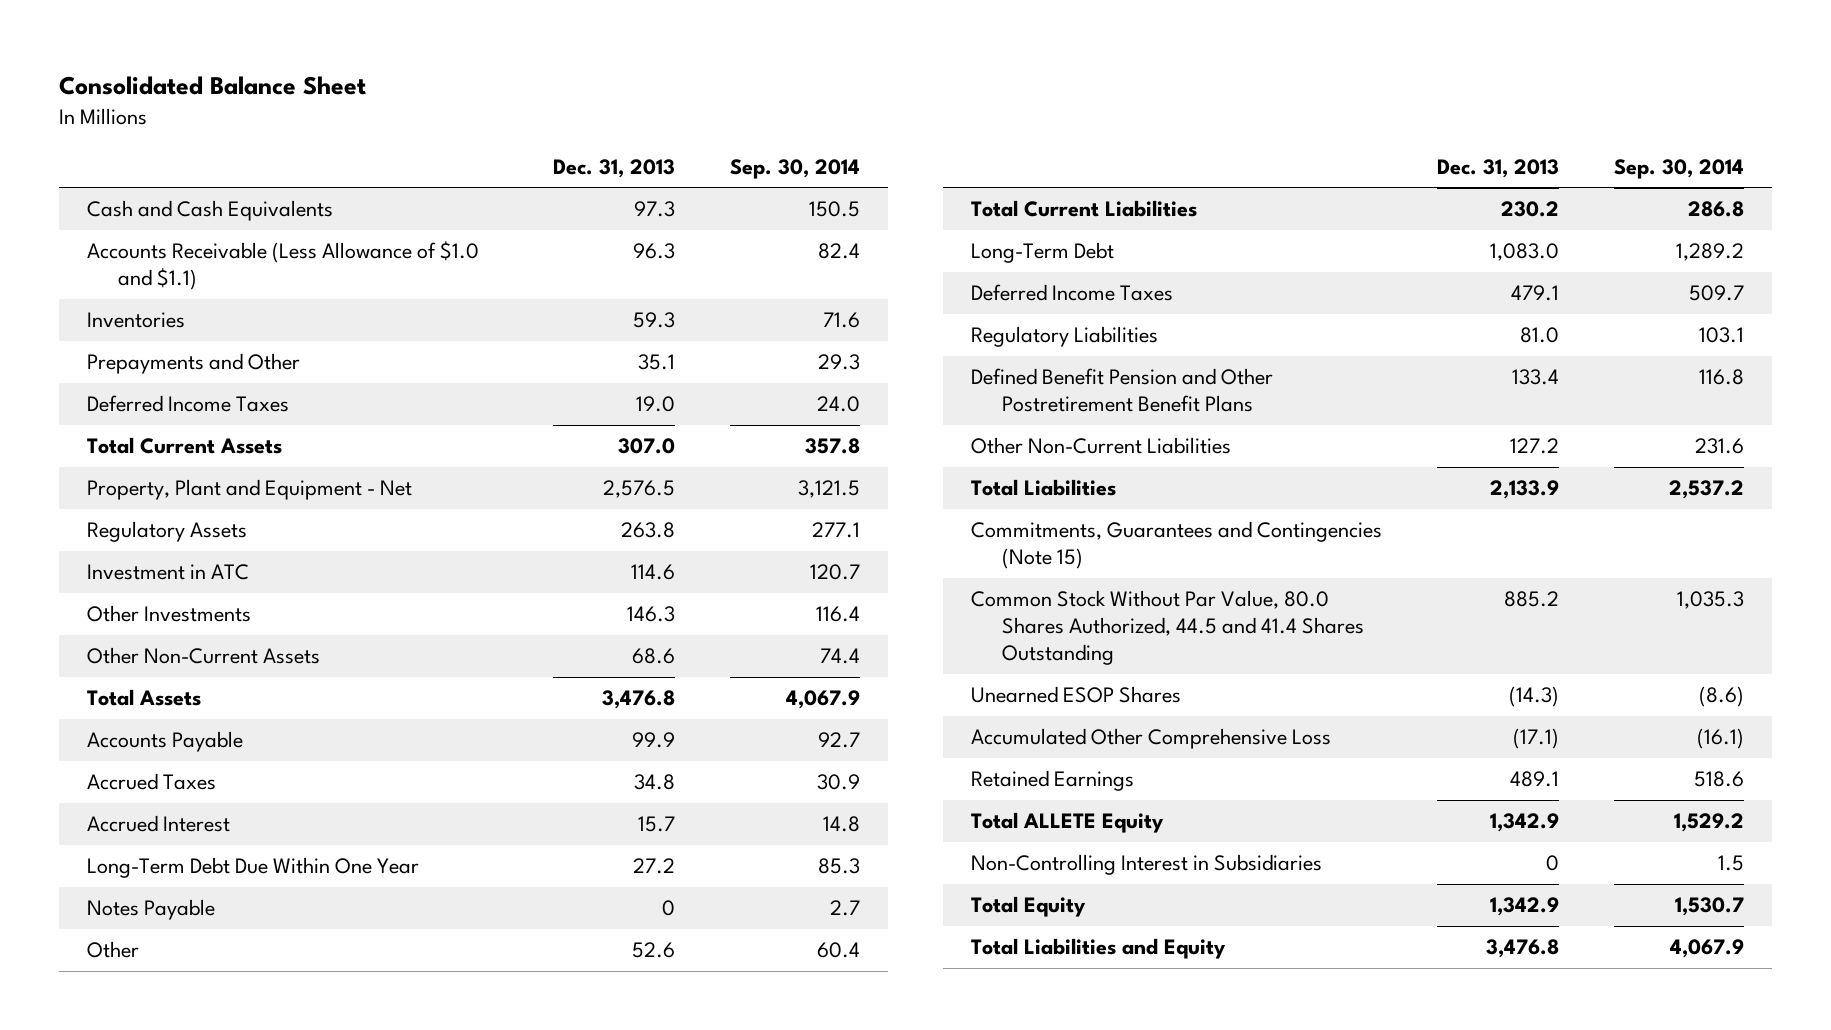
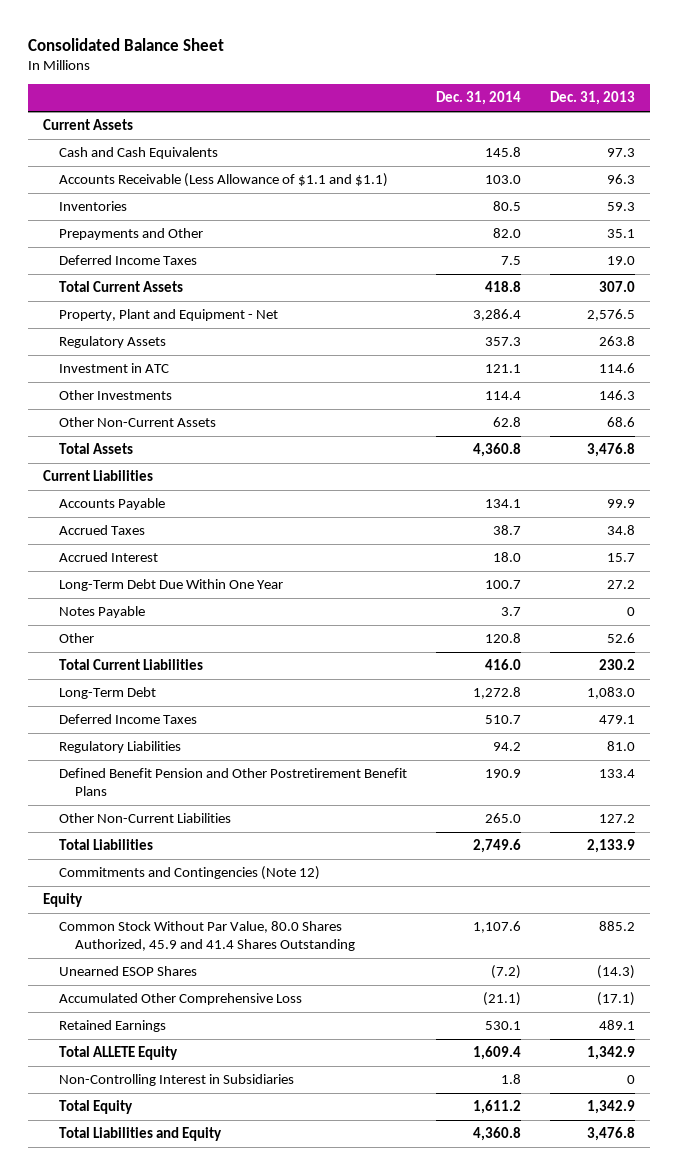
[730,158,861,179] Sep. 30, 2014 -> none
none -> [436,91,522,106] Dec. 31, 2014
none -> [42,119,133,131] Current Assets
[86,241,479,291] Accounts Receivable (Less Allowance of $1.0 and $1.1) -> [59,173,389,188] Accounts Receivable (Less Allowance of $1.1 and $1.1)
none -> [42,470,153,482] Current Liabilities
[970,521,1382,570] Commitments, Guarantees and Contingencies (Note 15) -> [59,866,321,881] Commitments and Contingencies (Note 12)
none -> [42,893,83,908] Equity
[970,590,1364,666] Common Stock Without Par Value, 80.0 Shares Authorized, 44.5 and 41.4 Shares Outstanding -> [59,921,356,952] Common Stock Without Par Value, 80.0 Shares Authorized, 45.9 and 41.4 Shares Outstanding

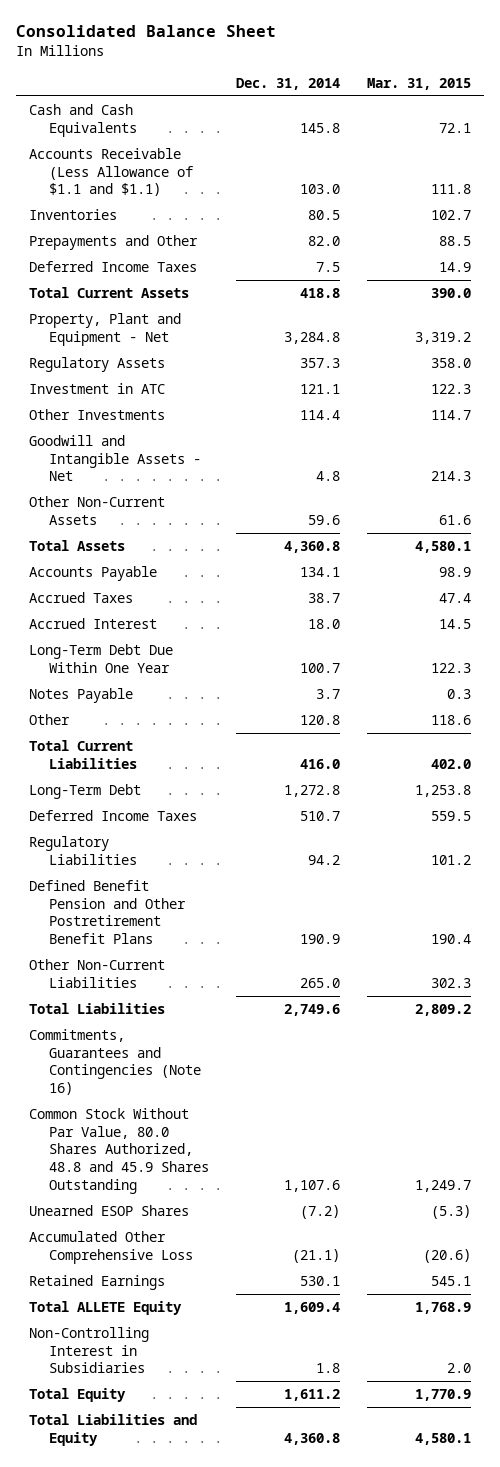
[550,91,636,106] Dec. 31, 2013 -> none
none -> [366,77,471,90] Mar. 31, 2015
[42,119,133,131] Current Assets -> none
[473,309,522,322] 3,286.4 -> [283,331,340,344] 3,284.8
none -> [29,434,201,482] Goodwill and Intangible Assets - Net
[493,417,522,428] 62.8 -> [307,514,340,525] 59.6
[42,470,153,482] Current Liabilities -> none
[42,893,83,908] Equity -> none
[59,866,321,881] Commitments and Contingencies (Note 12) -> [29,1028,201,1095] Commitments, Guarantees and Contingencies (Note 16)
[59,921,356,952] Common Stock Without Par Value, 80.0 Shares Authorized, 45.9 and 41.4 Shares Outstanding -> [29,1107,209,1194] Common Stock Without Par Value, 80.0 Shares Authorized, 48.8 and 45.9 Shares Outstanding

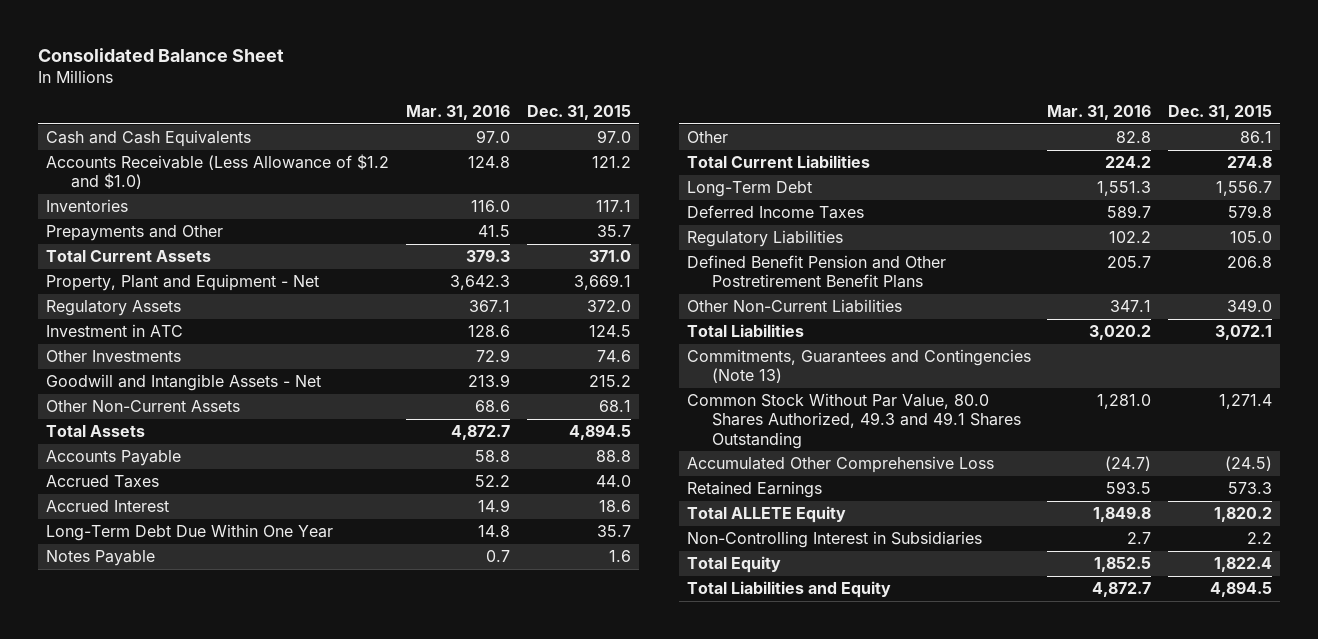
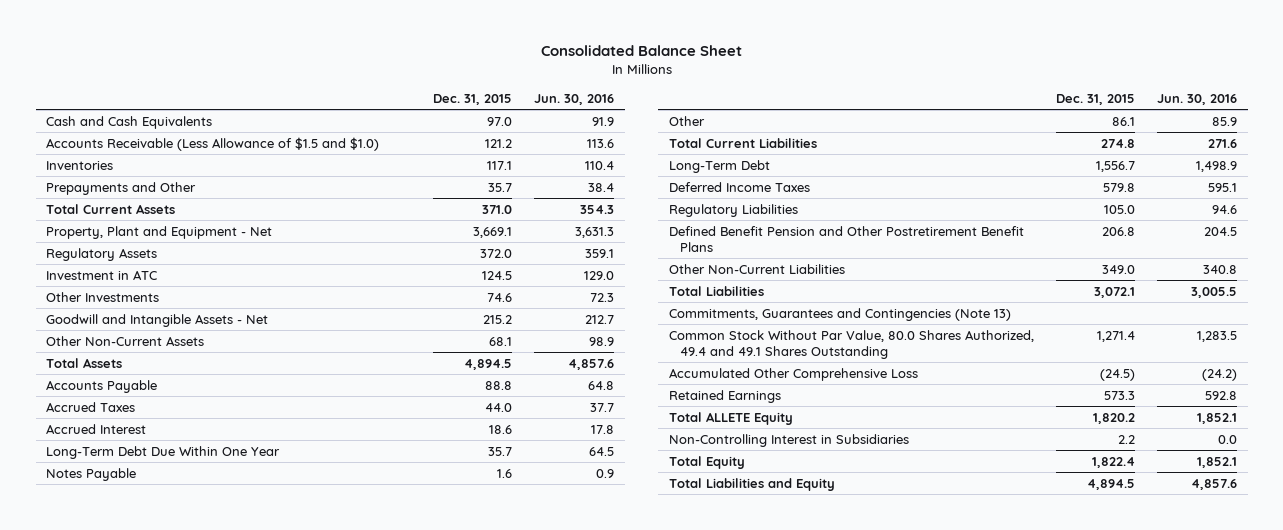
[406,105,511,121] Mar. 31, 2016 -> none
none -> [534,93,615,105] Jun. 30, 2016
[45,154,389,190] Accounts Receivable (Less Allowance of $1.2 and $1.0) -> [46,136,380,151] Accounts Receivable (Less Allowance of $1.5 and $1.0)
[686,393,1021,449] Common Stock Without Par Value, 80.0 Shares Authorized, 49.3 and 49.1 Shares Outstanding -> [668,329,1034,360] Common Stock Without Par Value, 80.0 Shares Authorized, 49.4 and 49.1 Shares Outstanding

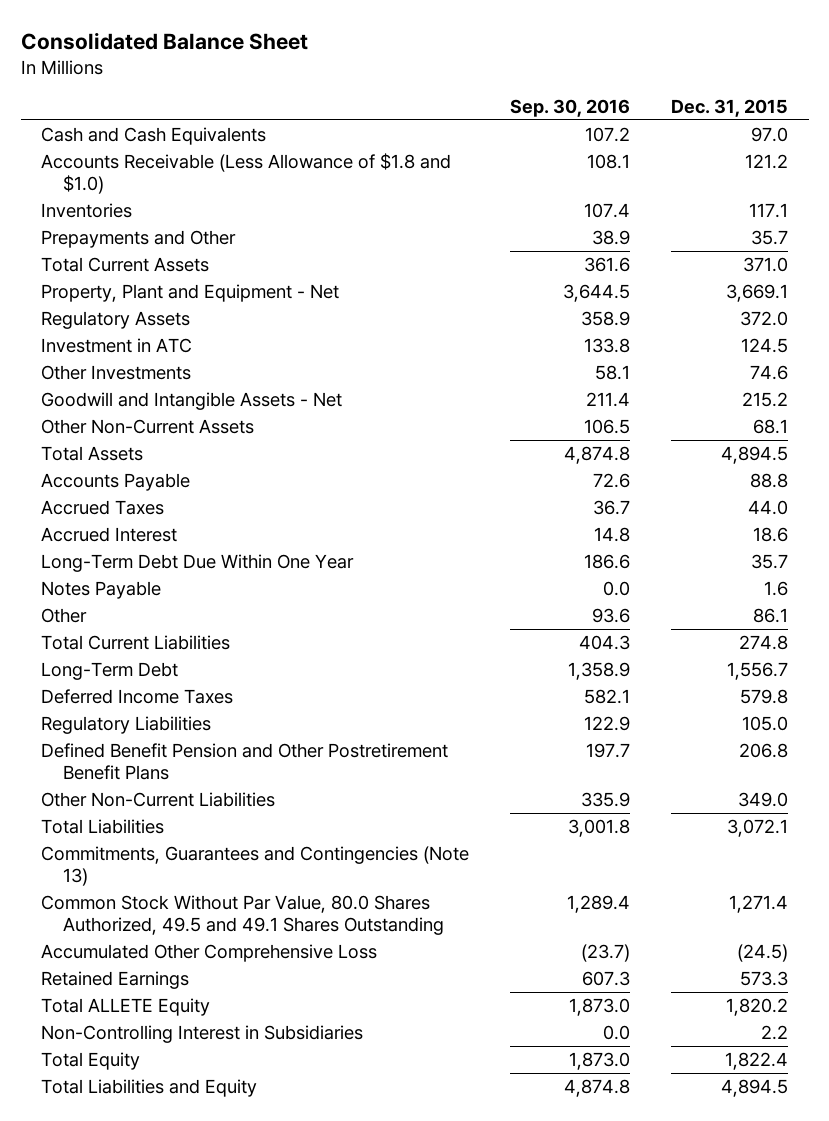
[534,93,615,105] Jun. 30, 2016 -> none
none -> [510,99,631,118] Sep. 30, 2016
[46,136,380,151] Accounts Receivable (Less Allowance of $1.5 and $1.0) -> [41,153,452,195] Accounts Receivable (Less Allowance of $1.8 and $1.0)
[668,329,1034,360] Common Stock Without Par Value, 80.0 Shares Authorized, 49.4 and 49.1 Shares Outstanding -> [41,895,444,936] Common Stock Without Par Value, 80.0 Shares Authorized, 49.5 and 49.1 Shares Outstanding

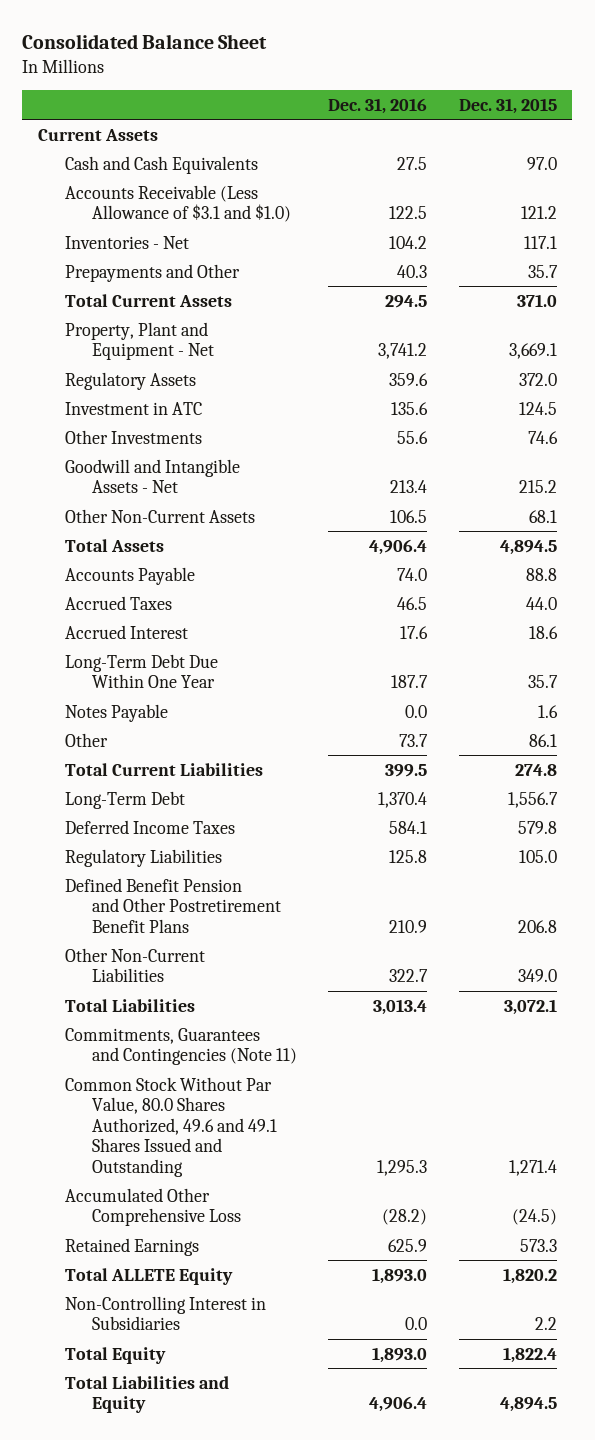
[510,99,631,118] Sep. 30, 2016 -> none
none -> [328,97,428,114] Dec. 31, 2016
none -> [38,128,159,141] Current Assets
[41,153,452,195] Accounts Receivable (Less Allowance of $1.8 and $1.0) -> [64,184,291,223] Accounts Receivable (Less Allowance of $3.1 and $1.0)
[41,203,133,219] Inventories -> [64,235,189,249] Inventories - Net
[41,846,470,887] Commitments, Guarantees and Contingencies (Note 13) -> [64,1027,297,1066] Commitments, Guarantees and Contingencies (Note 11)
[41,895,444,936] Common Stock Without Par Value, 80.0 Shares Authorized, 49.5 and 49.1 Shares Outstanding -> [64,1076,277,1177] Common Stock Without Par Value, 80.0 Shares Authorized, 49.6 and 49.1 Shares Issued and Outstanding

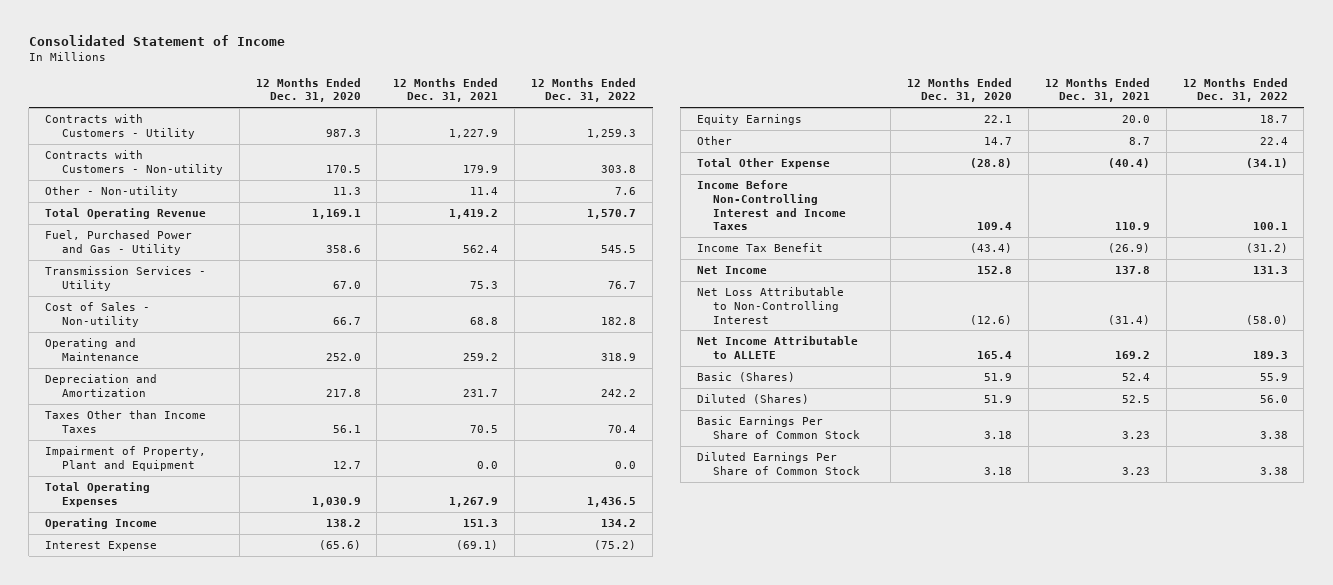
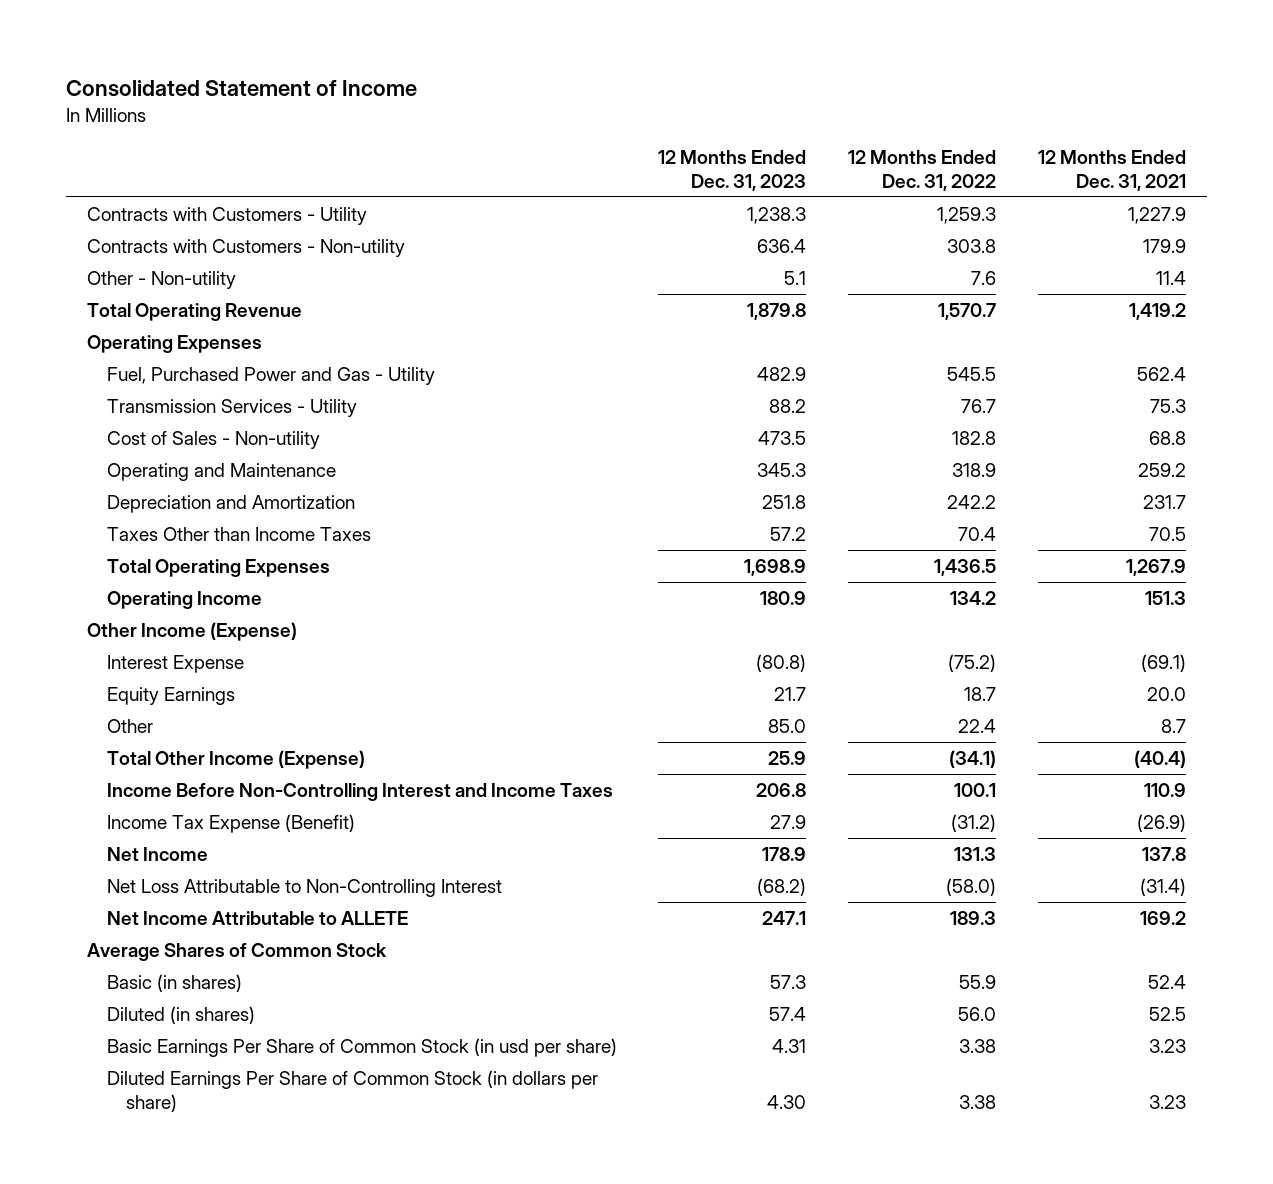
[255,77,361,103] 12 Months Ended Dec. 31, 2020 -> none
none -> [658,150,807,192] 12 Months Ended Dec. 31, 2023
none -> [87,334,263,353] Operating Expenses
[45,445,207,471] Impairment of Property, Plant and Equipment -> none
none -> [87,621,298,641] Other Income (Expense)
[696,157,830,169] Total Other Expense -> [106,749,365,769] Total Other Income (Expense)
[696,242,823,252] Income Tax Benefit -> [106,813,355,833] Income Tax Expense (Benefit)
none -> [87,942,388,961] Average Shares of Common Stock
[696,371,795,382] Basic (Shares) -> [106,973,242,992] Basic (in shares)
[696,393,809,404] Diluted (Shares) -> [106,1005,255,1024] Diluted (in shares)
[696,415,860,439] Basic Earnings Per Share of Common Stock -> [106,1037,617,1057] Basic Earnings Per Share of Common Stock (in usd per share)
[696,451,860,475] Diluted Earnings Per Share of Common Stock -> [106,1069,598,1112] Diluted Earnings Per Share of Common Stock (in dollars per share)

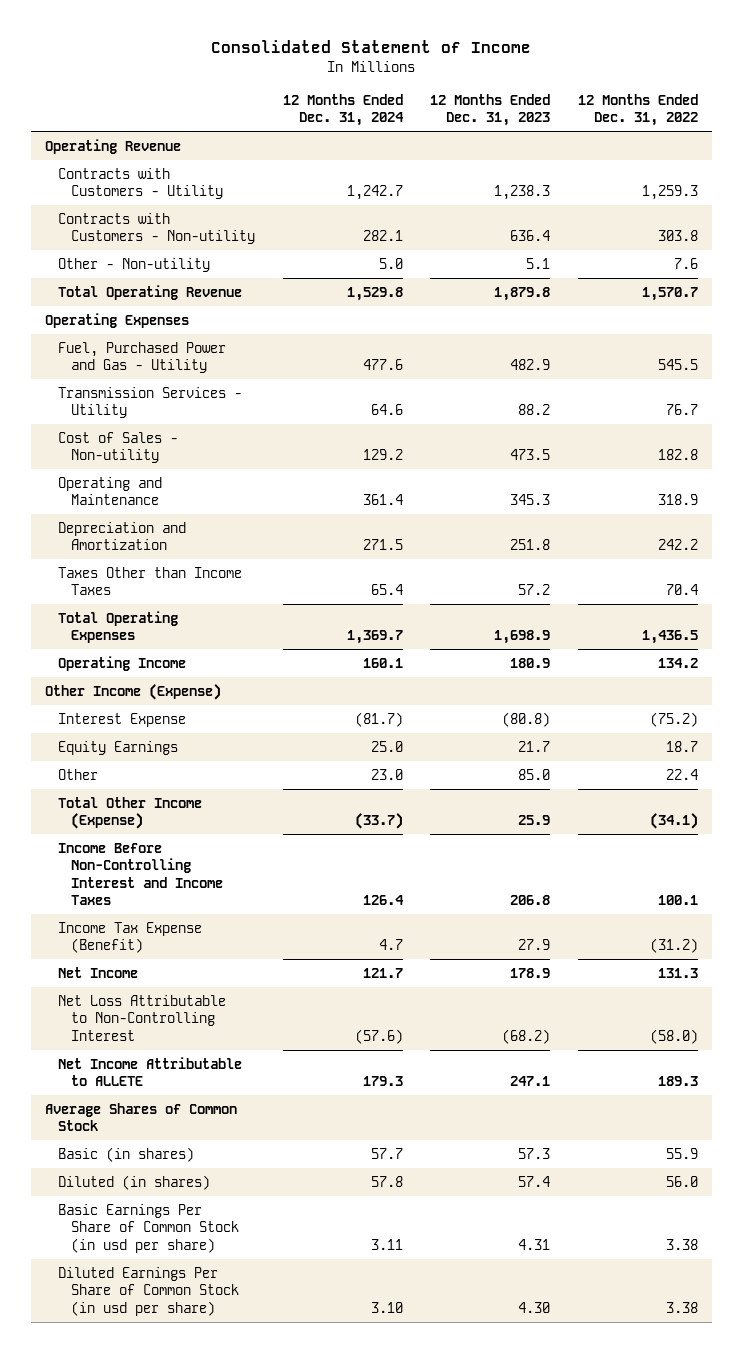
[1037,150,1186,192] 12 Months Ended Dec. 31, 2021 -> none
none -> [282,93,404,127] 12 Months Ended Dec. 31, 2024
none -> [44,138,181,154] Operating Revenue
[106,1069,598,1112] Diluted Earnings Per Share of Common Stock (in dollars per share) -> [57,1266,240,1316] Diluted Earnings Per Share of Common Stock (in usd per share)

